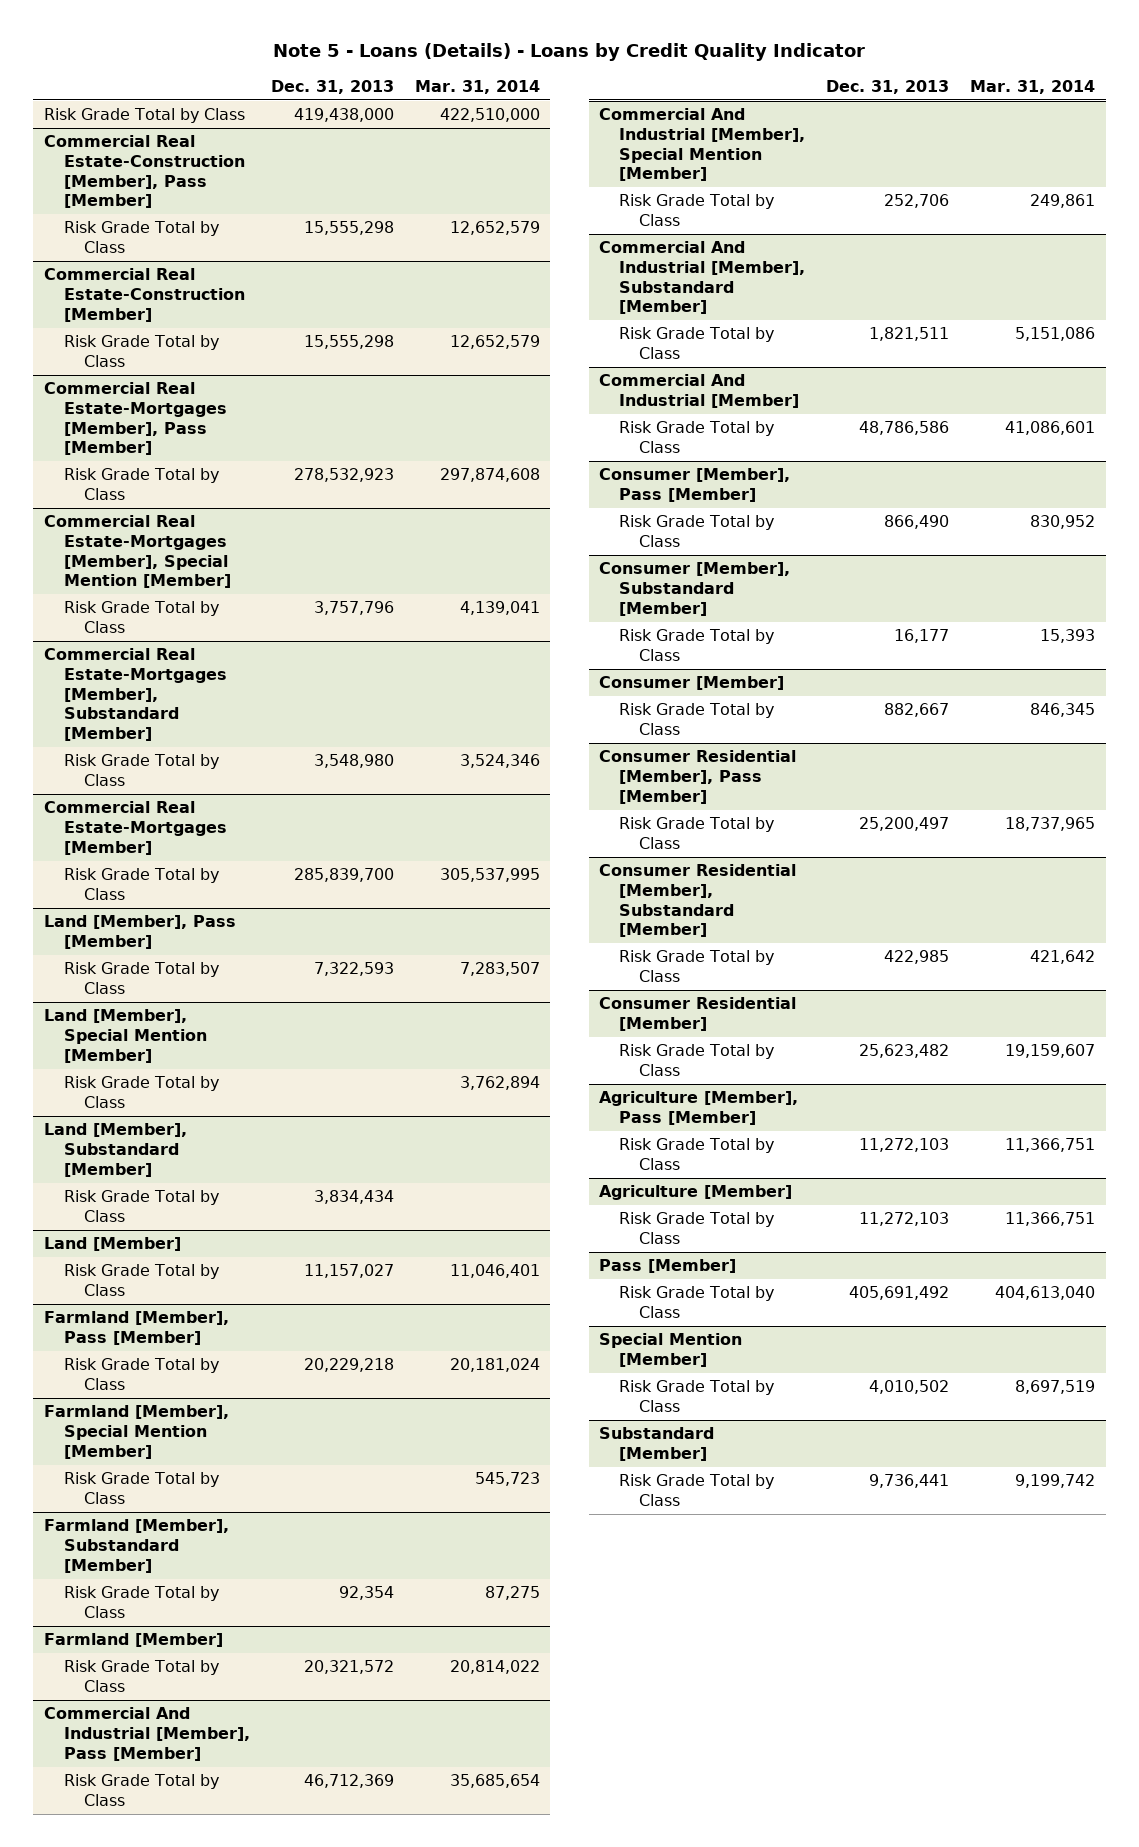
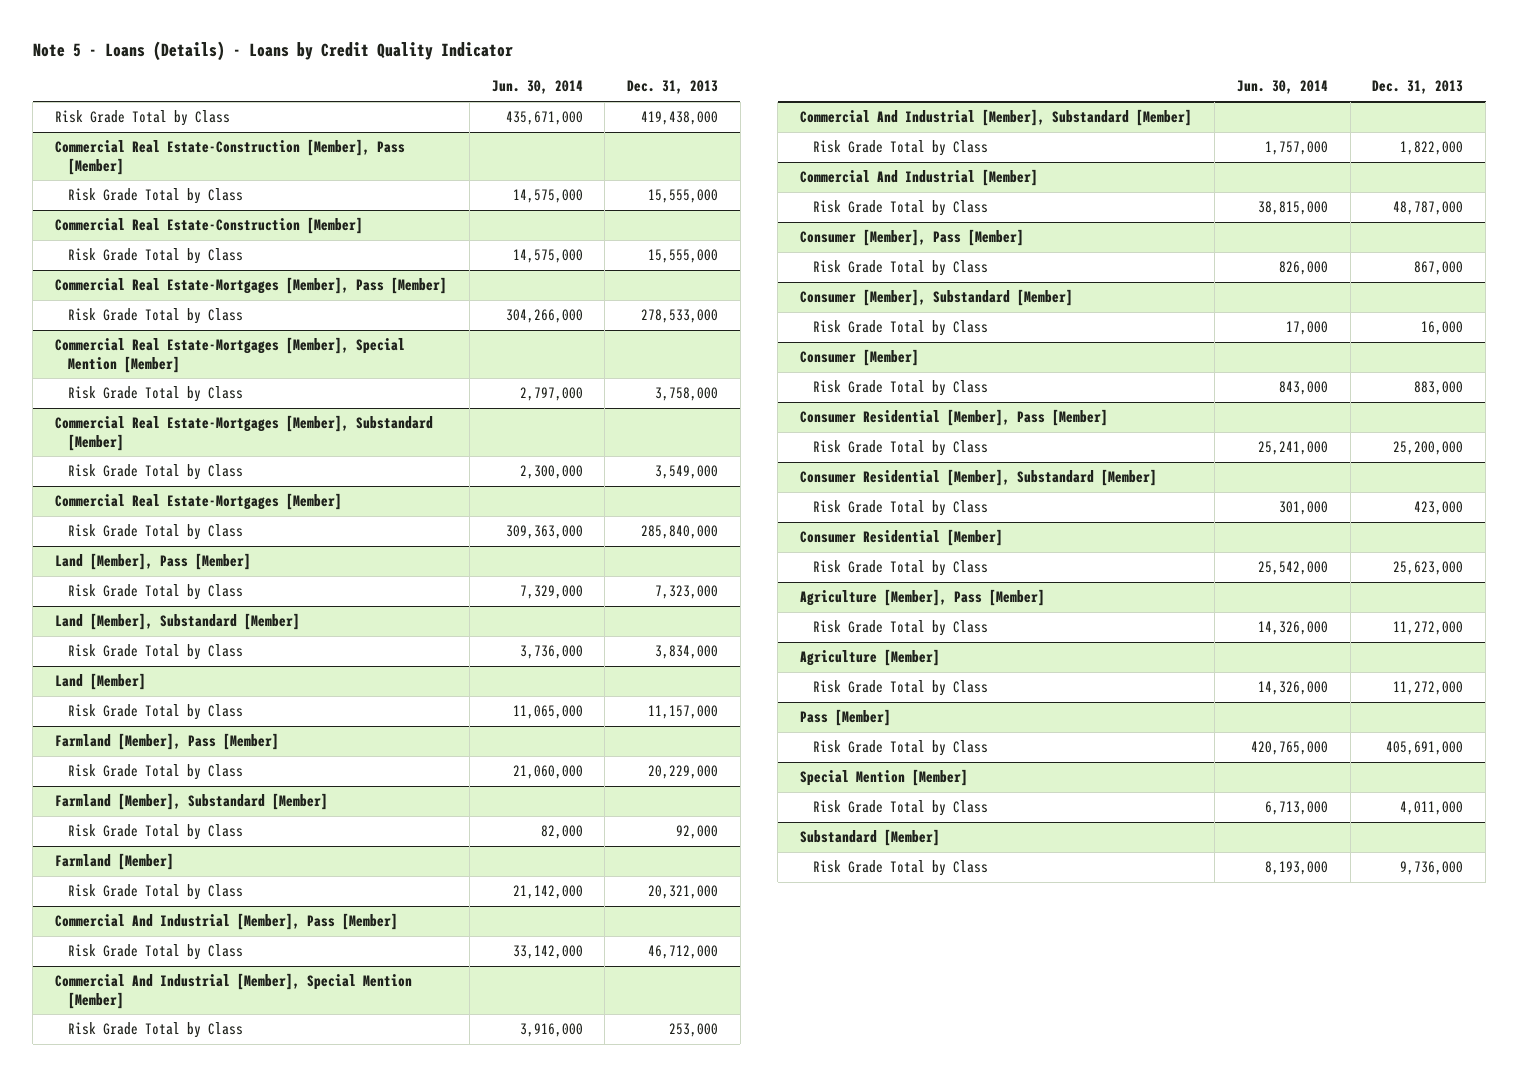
[414,79,540,94] Mar. 31, 2014 -> none
none -> [491,80,583,95] Jun. 30, 2014
[303,221,394,236] 15,555,298 -> [648,189,719,204] 15,555,000
[303,335,394,350] 15,555,298 -> [648,249,719,264] 15,555,000
[293,468,394,483] 278,532,923 -> [641,309,719,324] 278,533,000
[313,601,394,616] 3,757,796 -> [655,387,719,402] 3,758,000
[313,754,394,769] 3,548,980 -> [655,465,719,480] 3,549,000
[293,868,394,883] 285,839,700 -> [641,525,719,540] 285,840,000
[43,1009,207,1063] Land [Member], Special Mention [Member] -> none
[63,1076,219,1108] Risk Grade Total by Class -> none
[313,962,394,977] 7,322,593 -> [655,585,719,600] 7,323,000
[313,1190,394,1205] 3,834,434 -> [655,645,719,660] 3,834,000
[303,1264,394,1279] 11,157,027 -> [648,705,719,720] 11,157,000
[43,1405,229,1459] Farmland [Member], Special Mention [Member] -> none
[63,1472,219,1504] Risk Grade Total by Class -> none
[303,1358,394,1373] 20,229,218 -> [648,765,719,780] 20,229,000
[338,1586,394,1601] 92,354 -> [676,825,719,840] 92,000
[303,1660,394,1675] 20,321,572 -> [648,885,719,900] 20,321,000
[303,1774,394,1789] 46,712,369 -> [648,945,719,960] 46,712,000
[884,194,950,209] 252,706 -> [669,1023,719,1038] 253,000
[869,327,950,342] 1,821,511 -> [1400,141,1464,156] 1,822,000
[859,421,950,436] 48,786,586 -> [1393,201,1464,216] 48,787,000
[884,515,950,530] 866,490 -> [1414,261,1464,276] 867,000
[894,629,950,644] 16,177 -> [1421,321,1464,336] 16,000
[884,703,950,718] 882,667 -> [1414,381,1464,396] 883,000
[859,817,950,832] 25,200,497 -> [1393,441,1464,456] 25,200,000
[884,950,950,965] 422,985 -> [1414,501,1464,516] 423,000
[859,1044,950,1059] 25,623,482 -> [1393,561,1464,576] 25,623,000
[859,1138,950,1153] 11,272,103 -> [1393,621,1464,636] 11,272,000
[859,1212,950,1227] 11,272,103 -> [1393,681,1464,696] 11,272,000
[849,1286,950,1301] 405,691,492 -> [1386,741,1464,756] 405,691,000
[869,1380,950,1395] 4,010,502 -> [1400,801,1464,816] 4,011,000
[869,1474,950,1489] 9,736,441 -> [1400,861,1464,876] 9,736,000

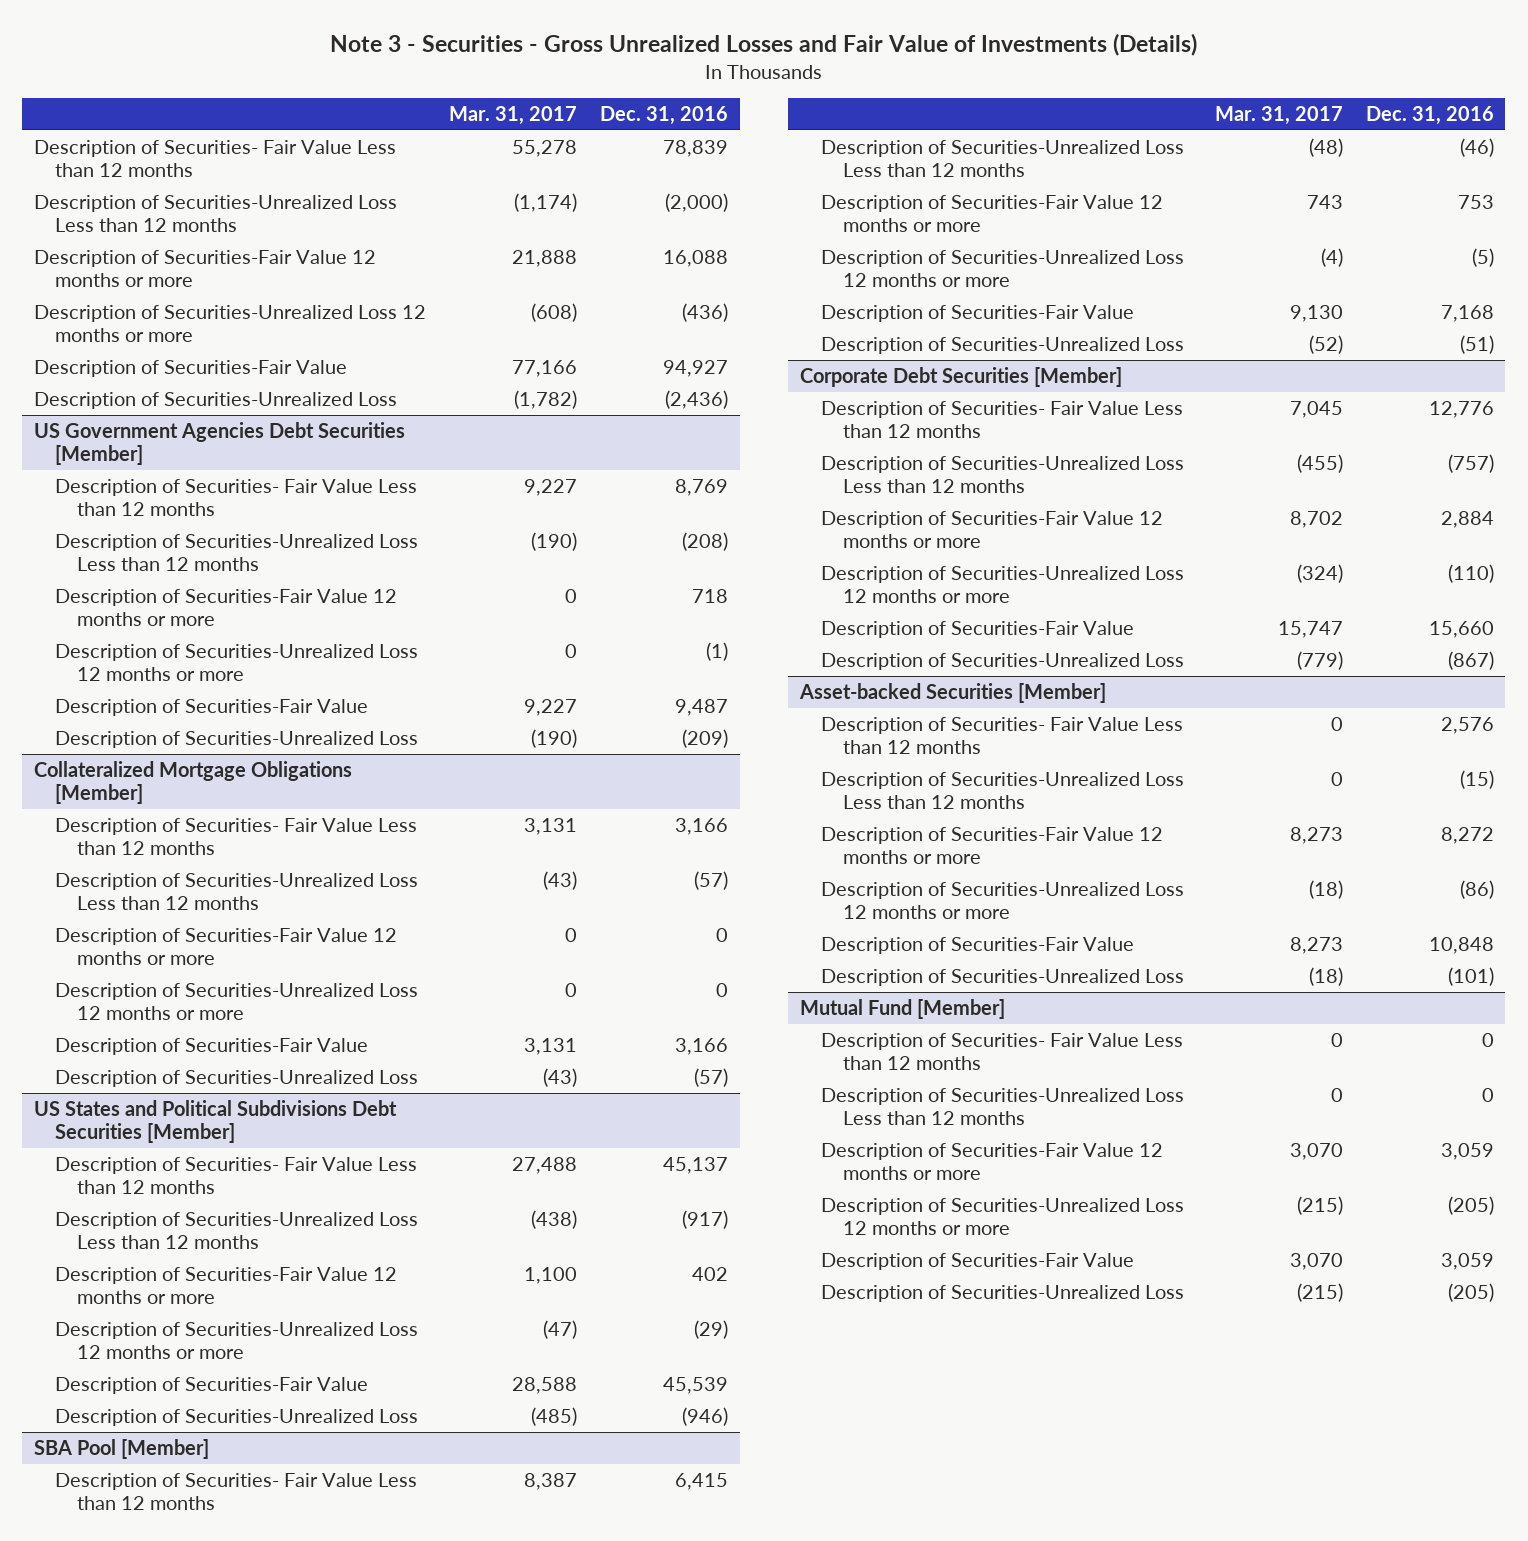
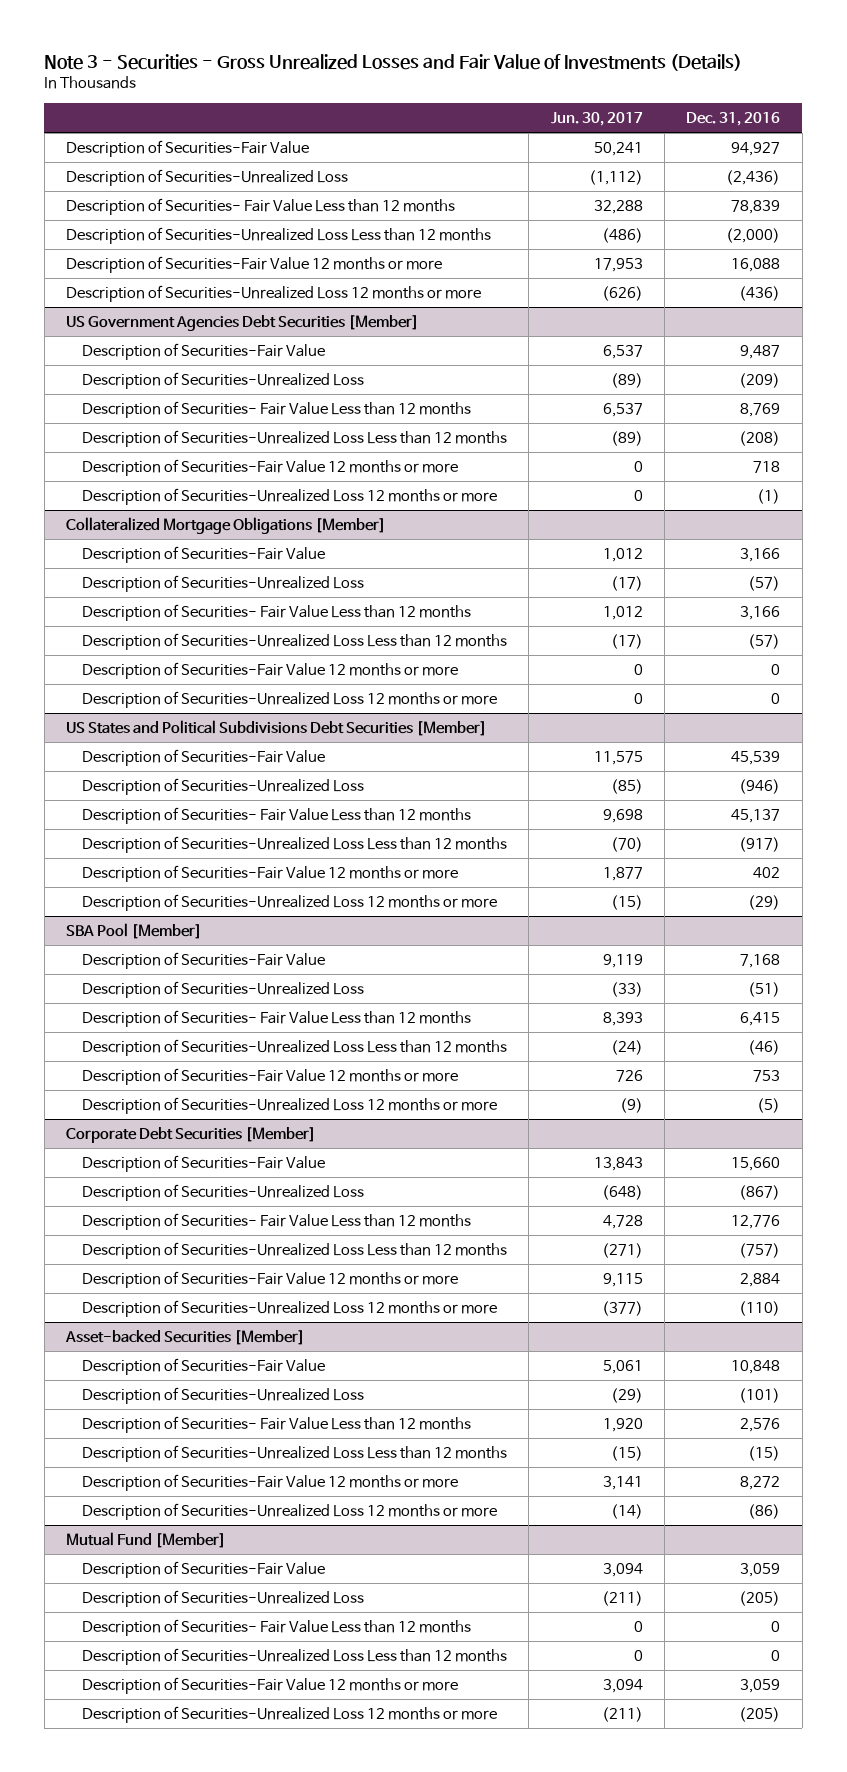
[448,105,577,125] Mar. 31, 2017 -> none
none -> [550,112,643,127] Jun. 30, 2017
[33,359,347,377] Description of Securities-Fair Value -> [66,139,310,157] Description of Securities-Fair Value
[33,391,397,409] Description of Securities-Unrealized Loss -> [66,168,349,186] Description of Securities-Unrealized Loss
[55,698,369,716] Description of Securities-Fair Value -> [81,342,325,360] Description of Securities-Fair Value
[55,730,419,748] Description of Securities-Unrealized Loss -> [81,371,364,389] Description of Securities-Unrealized Loss
[55,1037,369,1055] Description of Securities-Fair Value -> [81,545,325,563] Description of Securities-Fair Value
[55,1069,419,1087] Description of Securities-Unrealized Loss -> [81,574,364,592] Description of Securities-Unrealized Loss
[55,1376,369,1394] Description of Securities-Fair Value -> [81,748,325,766] Description of Securities-Fair Value
[55,1408,419,1426] Description of Securities-Unrealized Loss -> [81,777,364,795] Description of Securities-Unrealized Loss
[821,304,1135,322] Description of Securities-Fair Value -> [81,951,325,969] Description of Securities-Fair Value
[821,336,1185,354] Description of Securities-Unrealized Loss -> [81,980,364,998] Description of Securities-Unrealized Loss
[821,620,1135,638] Description of Securities-Fair Value -> [81,1154,325,1172] Description of Securities-Fair Value
[821,652,1185,670] Description of Securities-Unrealized Loss -> [81,1183,364,1201] Description of Securities-Unrealized Loss
[821,936,1135,954] Description of Securities-Fair Value -> [81,1357,325,1375] Description of Securities-Fair Value
[821,968,1185,986] Description of Securities-Unrealized Loss -> [81,1386,364,1404] Description of Securities-Unrealized Loss
[821,1252,1135,1270] Description of Securities-Fair Value -> [81,1560,325,1578] Description of Securities-Fair Value
[821,1284,1185,1302] Description of Securities-Unrealized Loss -> [81,1589,364,1607] Description of Securities-Unrealized Loss

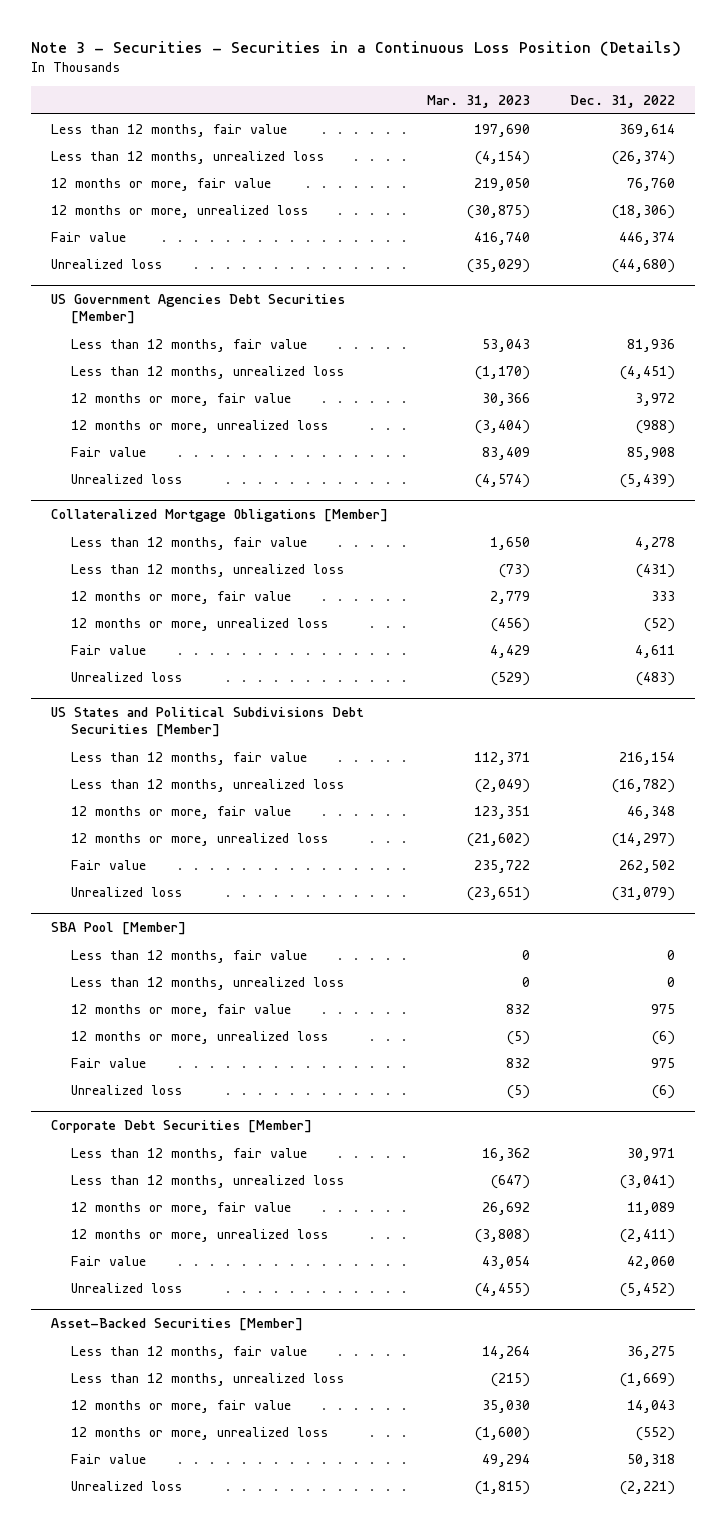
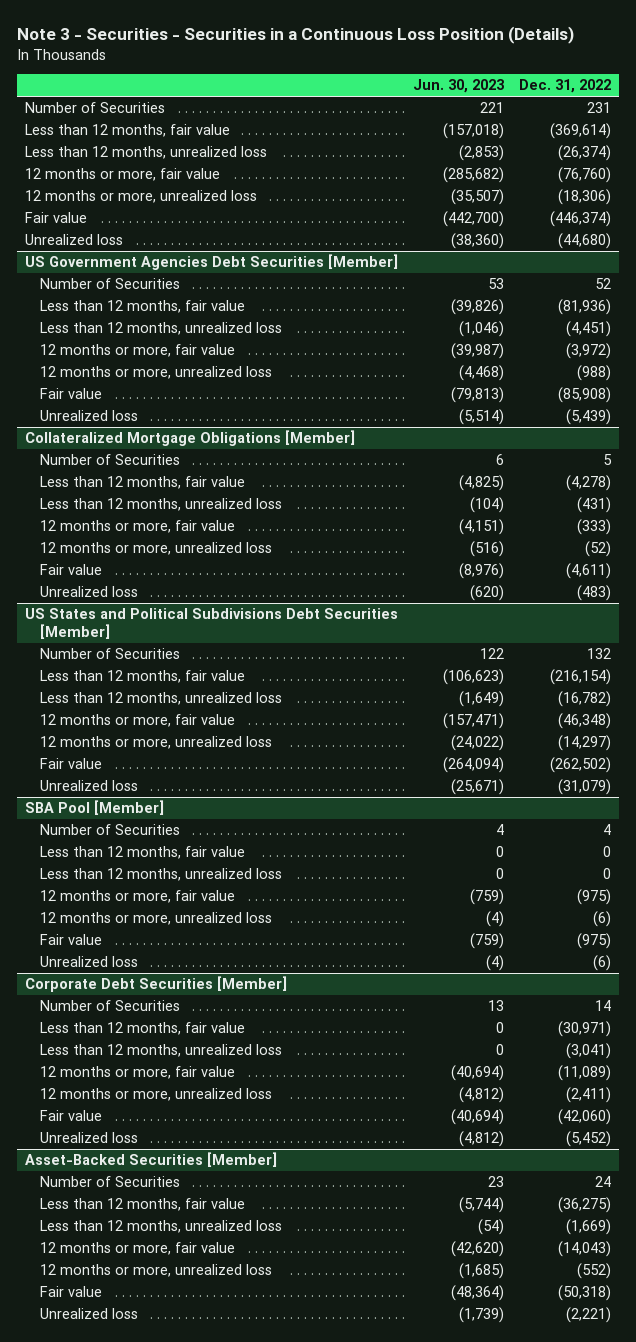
[427,94,531,108] Mar. 31, 2023 -> none
none -> [413,79,505,94] Jun. 30, 2023
none -> [24,102,165,114] Number of Securities
[619,123,676,137] 369,614 -> [550,123,612,140] (369,614)
[627,177,676,191] 76,760 -> [558,167,612,184] (76,760)
[619,231,676,245] 446,374 -> [550,211,612,228] (446,374)
none -> [39,278,180,290] Number of Securities
[627,338,676,352] 81,936 -> [558,299,612,316] (81,936)
[635,392,676,406] 3,972 -> [566,343,612,360] (3,972)
[627,446,676,460] 85,908 -> [558,387,612,404] (85,908)
none -> [39,454,180,466] Number of Securities
[635,536,676,550] 4,278 -> [566,475,612,492] (4,278)
[651,590,676,601] 333 -> [577,519,612,536] (333)
[635,644,676,658] 4,611 -> [566,563,612,580] (4,611)
none -> [39,648,180,660] Number of Securities
[619,751,676,765] 216,154 -> [550,669,612,686] (216,154)
[627,805,676,819] 46,348 -> [558,713,612,730] (46,348)
[619,859,676,873] 262,502 -> [550,757,612,774] (262,502)
none -> [39,824,180,836] Number of Securities
[651,1003,676,1014] 975 -> [577,889,612,906] (975)
[651,1057,676,1068] 975 -> [577,933,612,950] (975)
none -> [39,1000,180,1012] Number of Securities
[627,1147,676,1161] 30,971 -> [558,1021,612,1038] (30,971)
[627,1201,676,1215] 11,089 -> [558,1065,612,1082] (11,089)
[627,1255,676,1269] 42,060 -> [558,1109,612,1126] (42,060)
none -> [39,1176,180,1188] Number of Securities
[627,1345,676,1359] 36,275 -> [558,1197,612,1214] (36,275)
[627,1399,676,1413] 14,043 -> [558,1241,612,1258] (14,043)
[627,1453,676,1467] 50,318 -> [558,1285,612,1302] (50,318)

